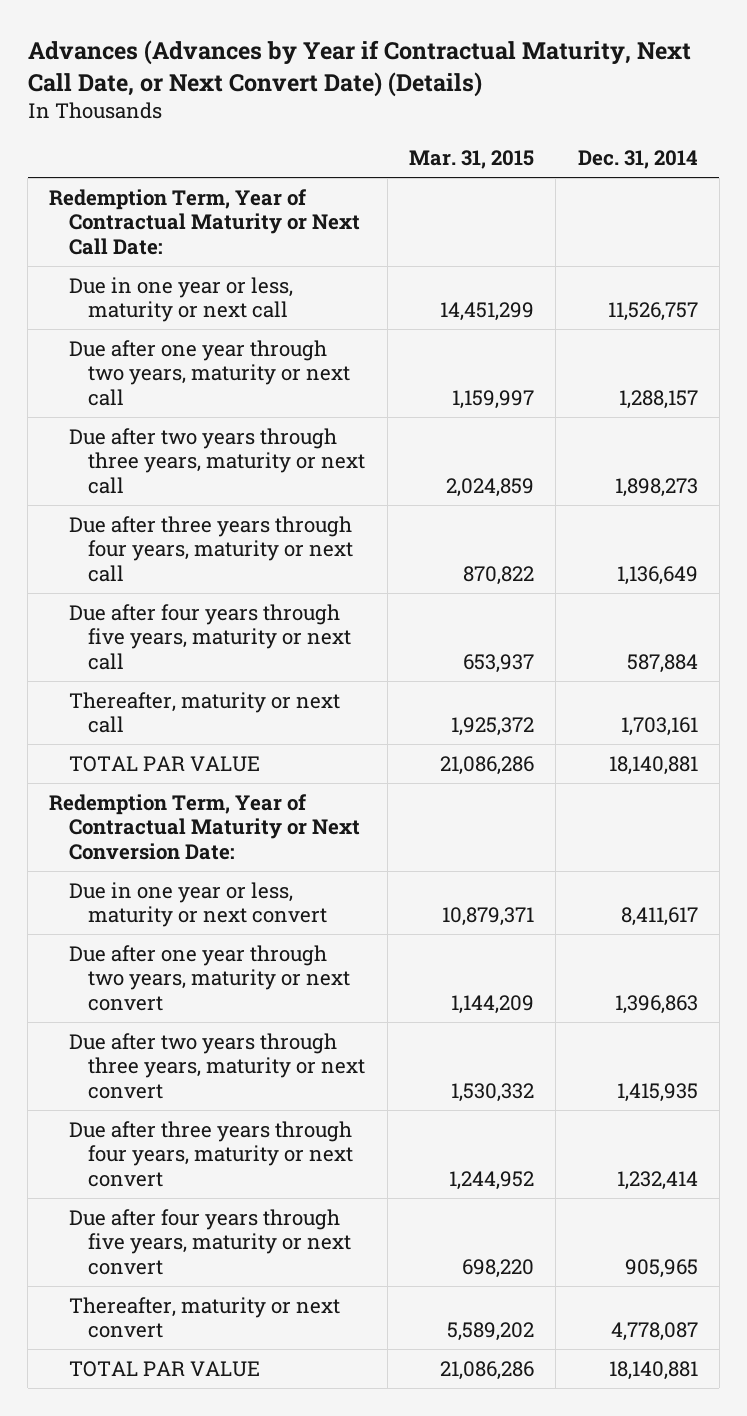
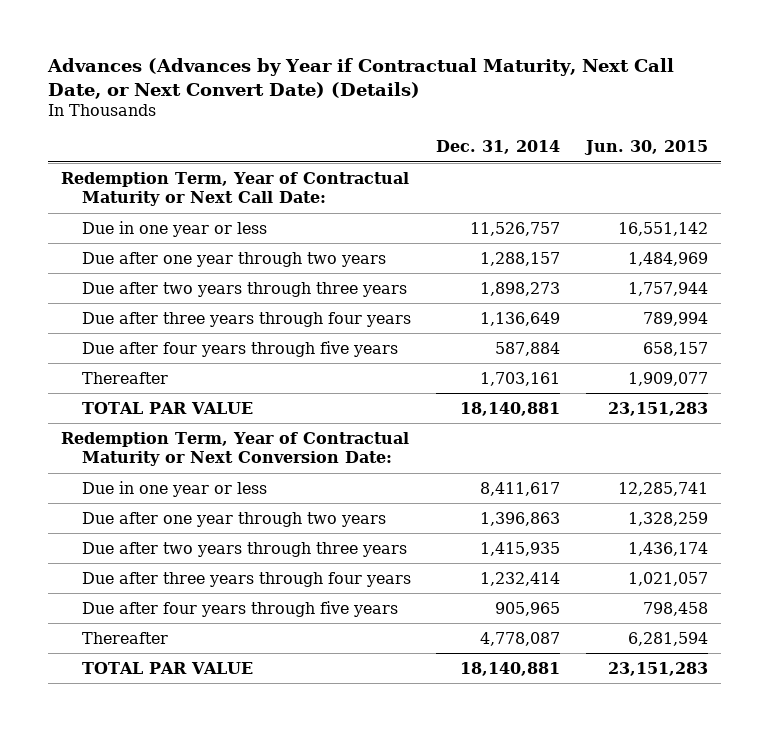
[409,150,535,170] Mar. 31, 2015 -> none
none -> [583,140,708,156] Jun. 30, 2015
[68,276,293,323] Due in one year or less, maturity or next call -> [81,220,267,237] Due in one year or less
[68,339,351,407] Due after one year through two years, maturity or next call -> [81,251,386,267] Due after one year through two years
[68,427,366,495] Due after two years through three years, maturity or next call -> [81,281,407,297] Due after two years through three years
[68,515,354,583] Due after three years through four years, maturity or next call -> [81,311,411,327] Due after three years through four years
[68,603,352,671] Due after four years through five years, maturity or next call -> [81,340,398,357] Due after four years through five years
[68,691,340,734] Thereafter, maturity or next call -> [81,371,168,384] Thereafter
[68,881,328,928] Due in one year or less, maturity or next convert -> [81,480,267,497] Due in one year or less
[68,944,351,1012] Due after one year through two years, maturity or next convert -> [81,511,386,527] Due after one year through two years
[68,1032,366,1100] Due after two years through three years, maturity or next convert -> [81,541,407,557] Due after two years through three years
[68,1120,354,1188] Due after three years through four years, maturity or next convert -> [81,571,411,587] Due after three years through four years
[68,1208,352,1276] Due after four years through five years, maturity or next convert -> [81,600,398,617] Due after four years through five years
[68,1296,340,1339] Thereafter, maturity or next convert -> [81,631,168,644] Thereafter

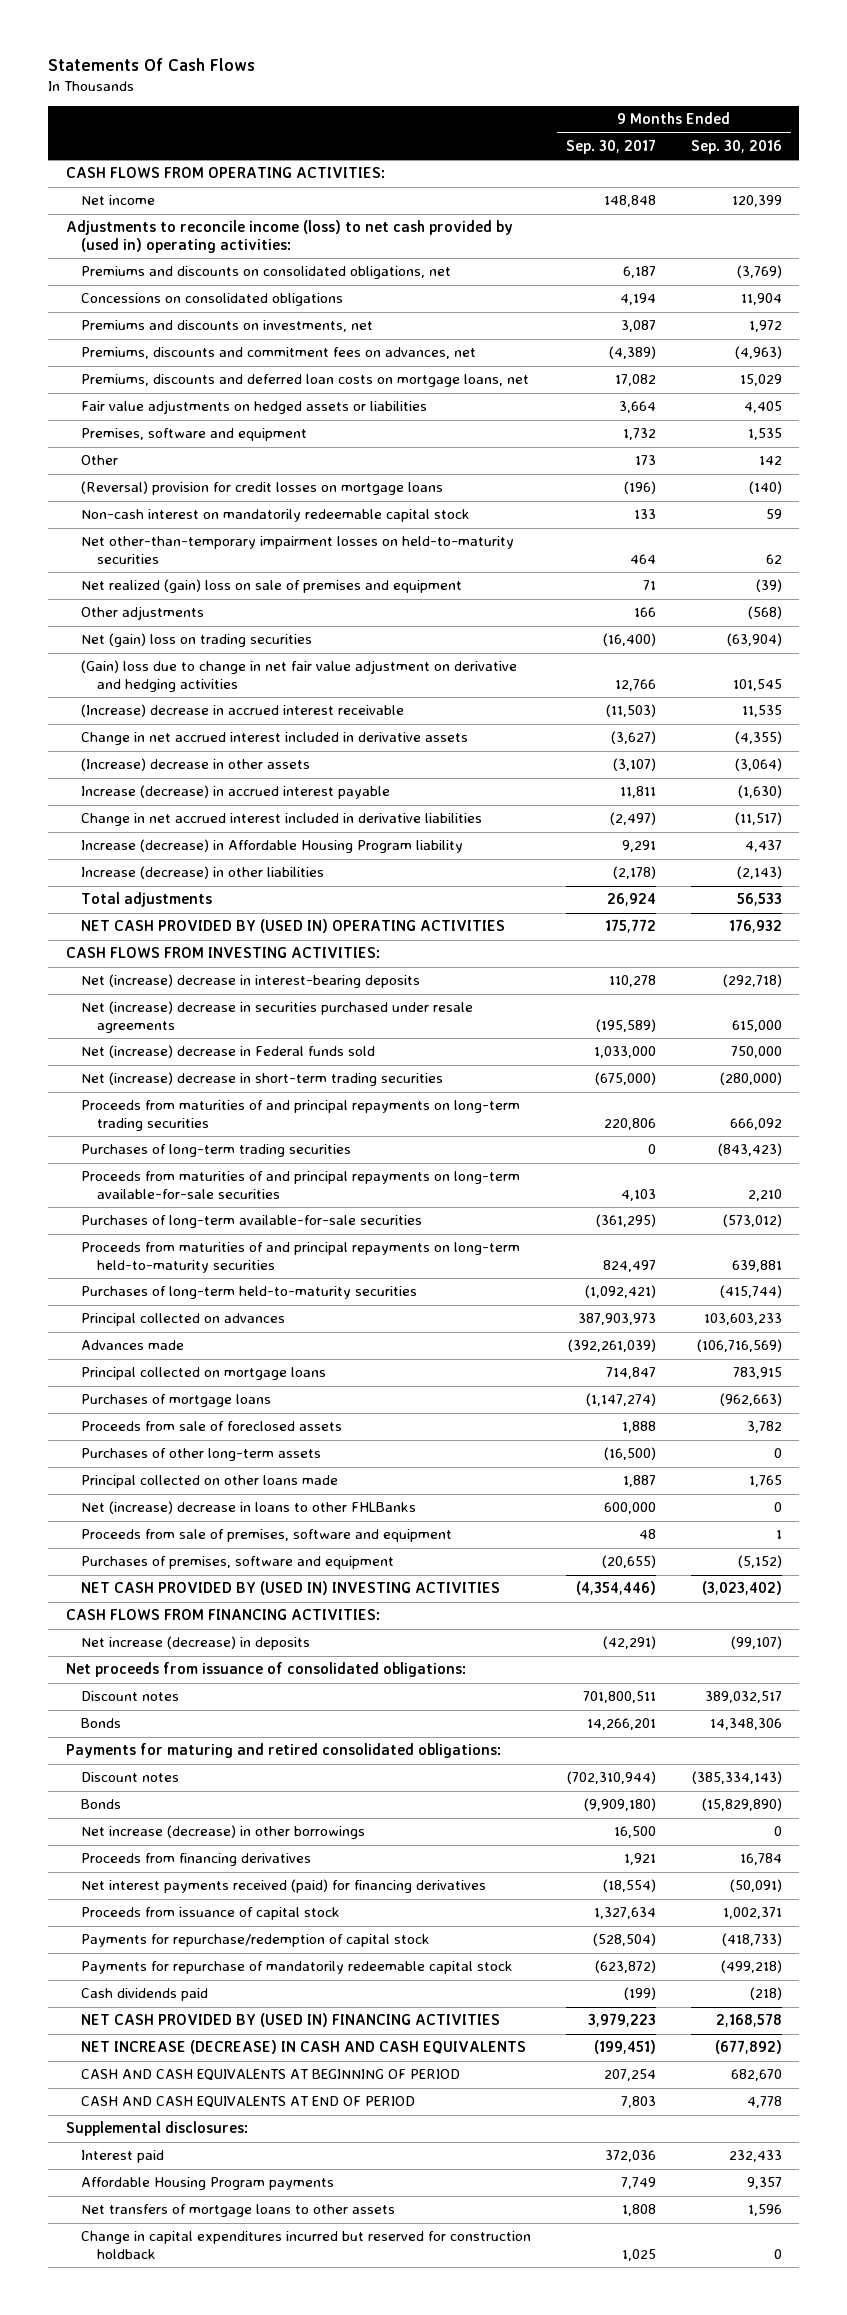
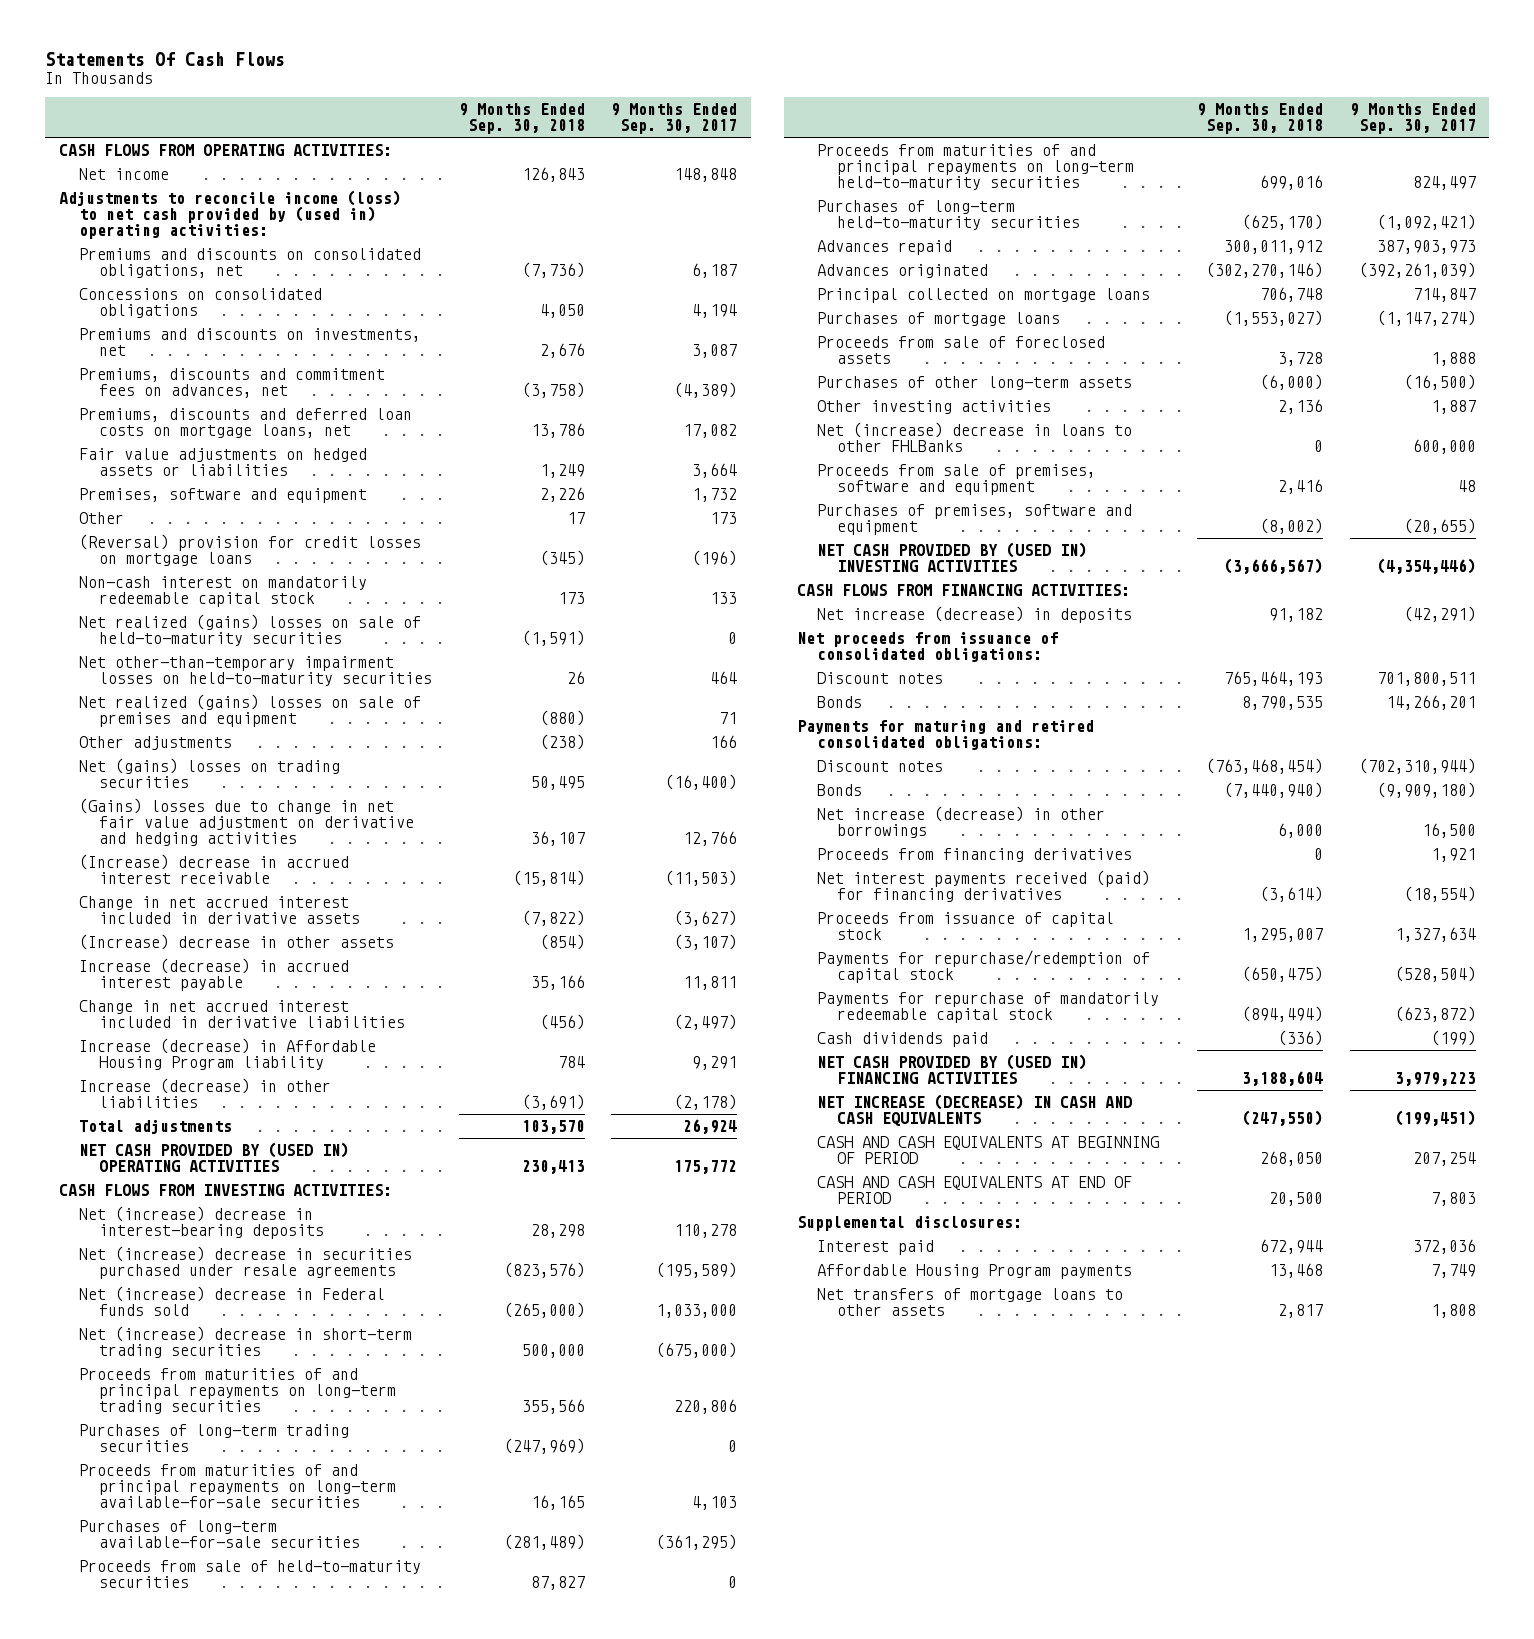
[690,140,782,155] Sep. 30, 2016 -> none
none -> [458,103,585,135] 9 Months Ended Sep. 30, 2018
none -> [78,614,421,647] Net realized (gains) losses on sale of held-to-maturity securities
[81,579,463,594] Net realized (gain) loss on sale of premises and equipment -> [78,694,421,728] Net realized (gains) losses on sale of premises and equipment
[81,633,313,648] Net (gain) loss on trading securities -> [78,758,340,789] Net (gains) losses on trading securities
[81,660,518,692] (Gain) loss due to change in net fair value adjustment on derivative and hedging activities -> [78,798,415,847] (Gains) losses due to change in net fair value adjustment on derivative and hedging activities
none -> [78,1560,421,1589] Proceeds from sale of held-to-maturity securities
[81,1313,286,1327] Principal collected on advances -> [817,240,953,256] Advances repaid
[81,1340,185,1351] Advances made -> [817,264,989,279] Advances originated
[81,1475,339,1489] Principal collected on other loans made -> [817,400,1052,415] Other investing activities
[81,2231,532,2259] Change in capital expenditures incurred but reserved for construction holdback -> none

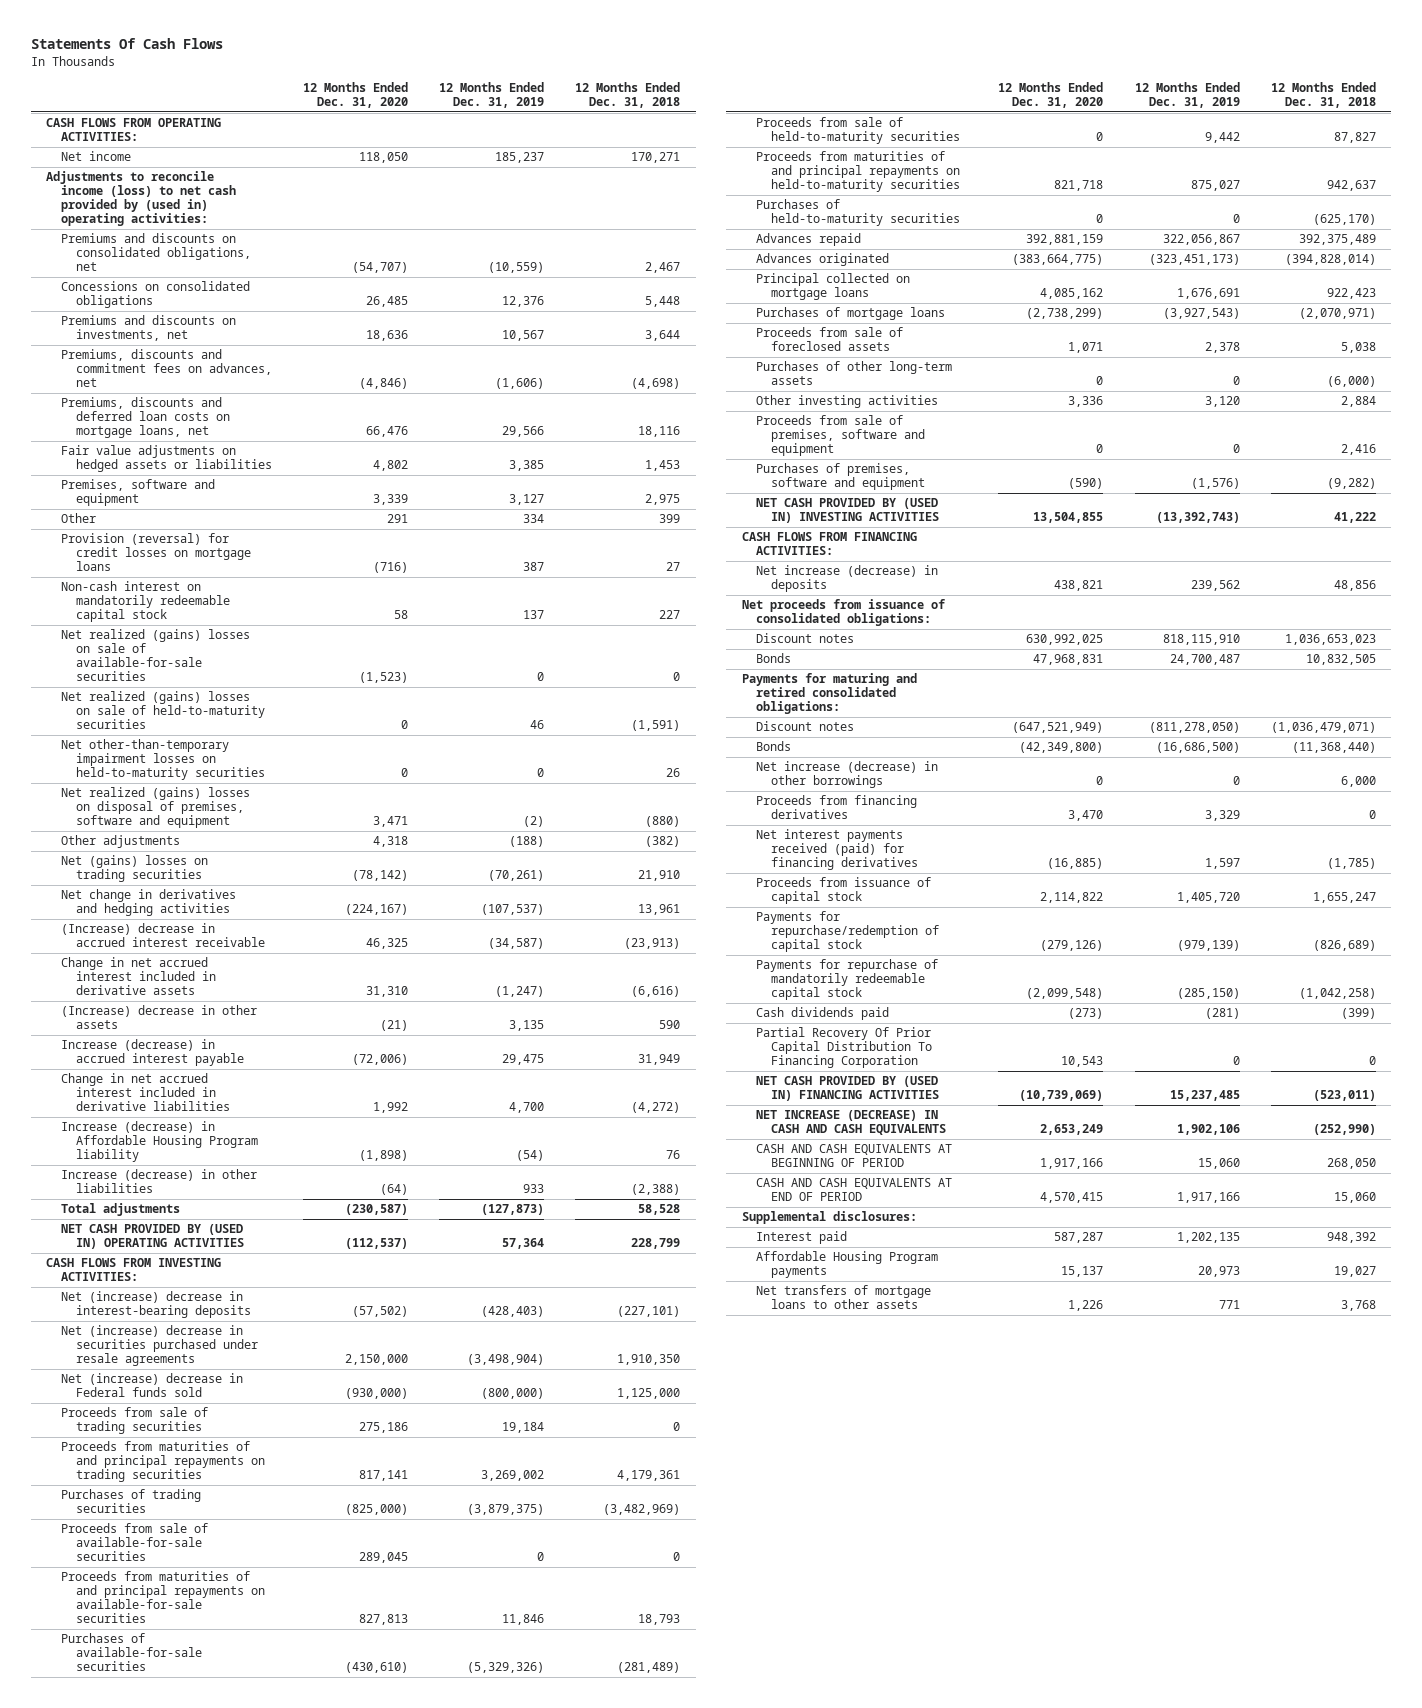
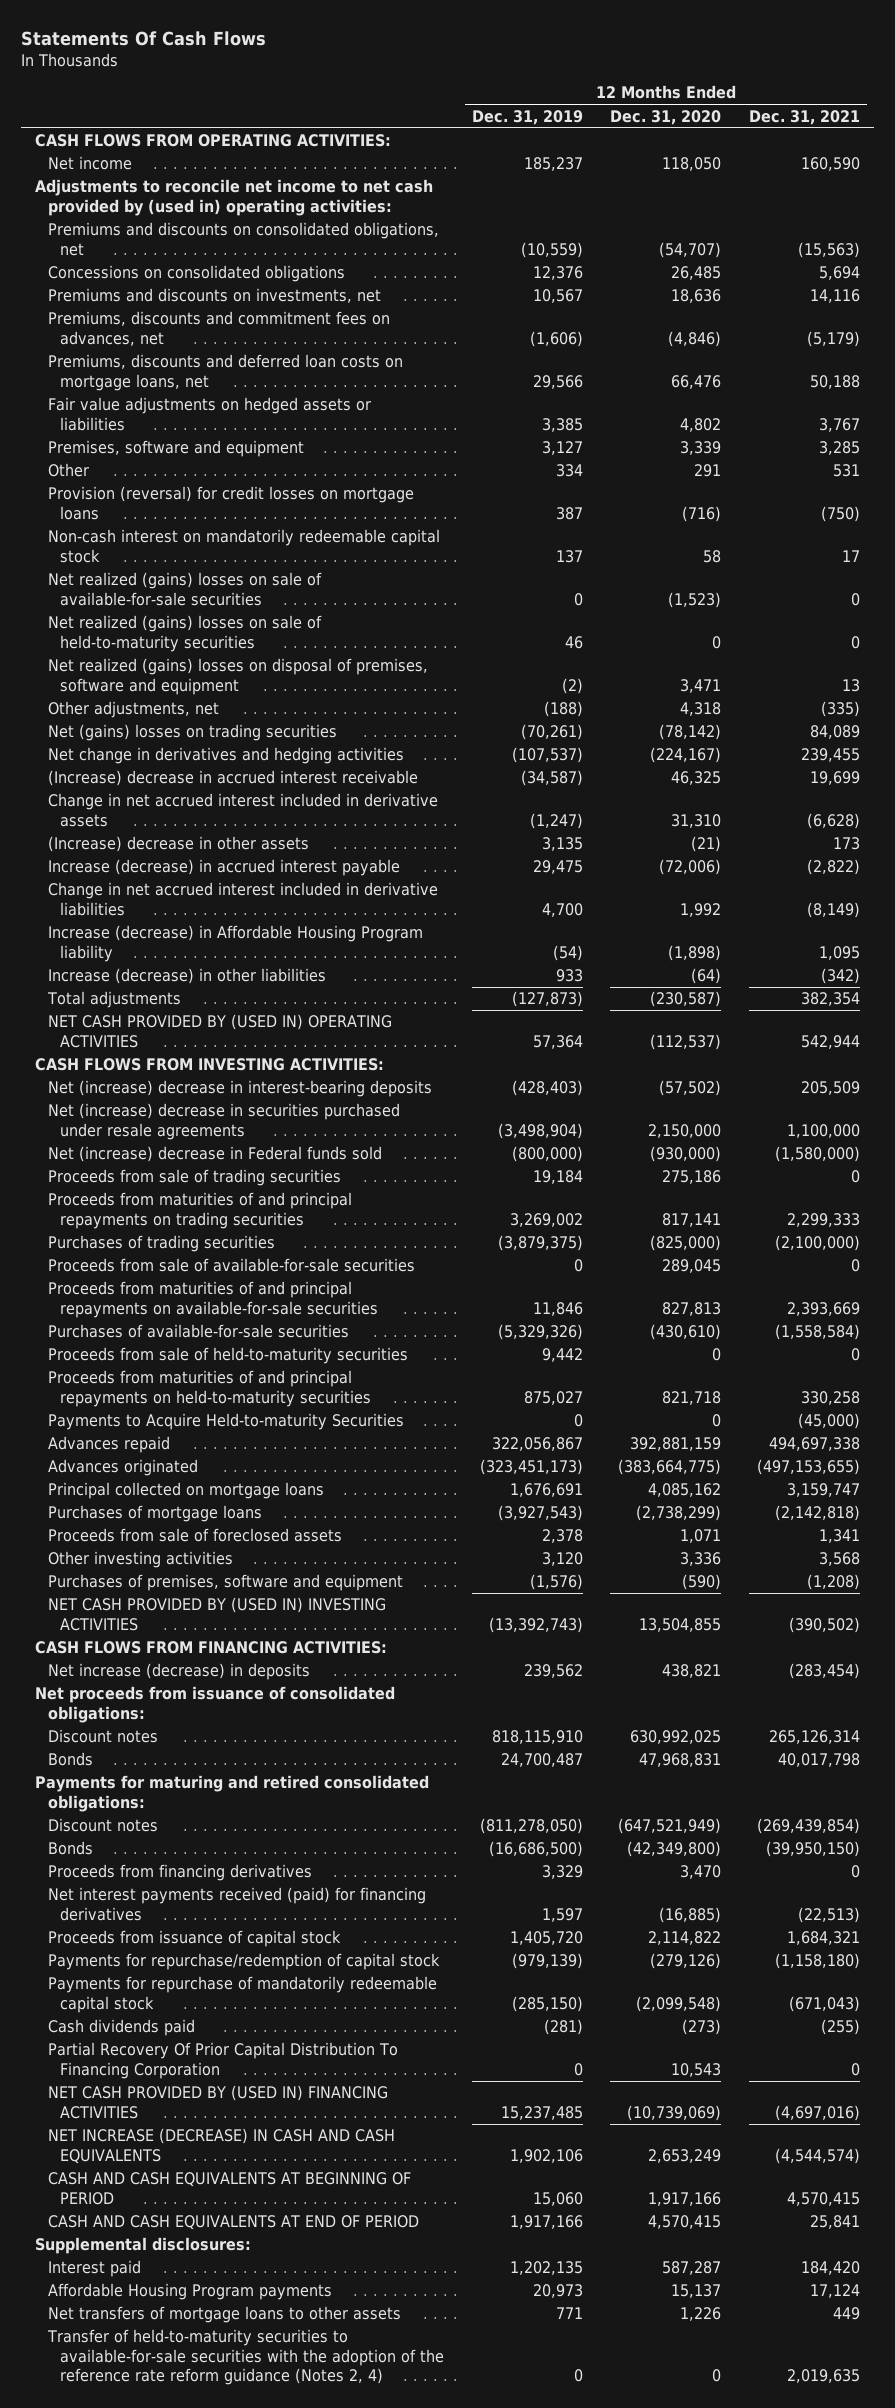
[575,82,681,109] 12 Months Ended Dec. 31, 2018 -> none
none -> [748,109,860,125] Dec. 31, 2021
[46,171,236,227] Adjustments to reconcile income (loss) to net cash provided by (used in) operating activities: -> [35,179,434,216] Adjustments to reconcile net income to net cash provided by (used in) operating activities:
[60,739,265,781] Net other-than-temporary impairment losses on held-to-maturity securities -> none
[60,835,180,849] Other adjustments -> [47,701,219,719] Other adjustments, net
[756,199,961,227] Purchases of held-to-maturity securities -> [47,1413,404,1431] Payments to Acquire Held-to-maturity Securities
[756,361,953,386] Purchases of other long-term assets -> none
[756,415,926,457] Proceeds from sale of premises, software and equipment -> none
[756,761,939,789] Net increase (decrease) in other borrowings -> none
none -> [46,2329,444,2386] Transfer of held-to-maturity securities to available-for-sale securities with the adoption of the reference rate reform guidance (Notes 2, 4)

